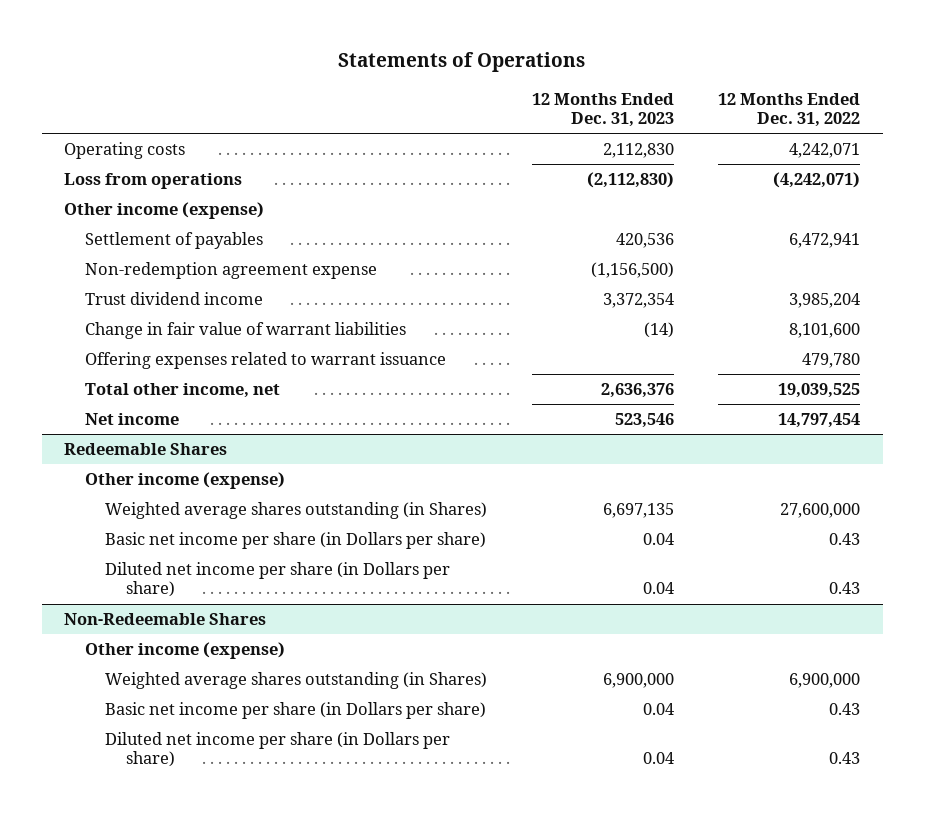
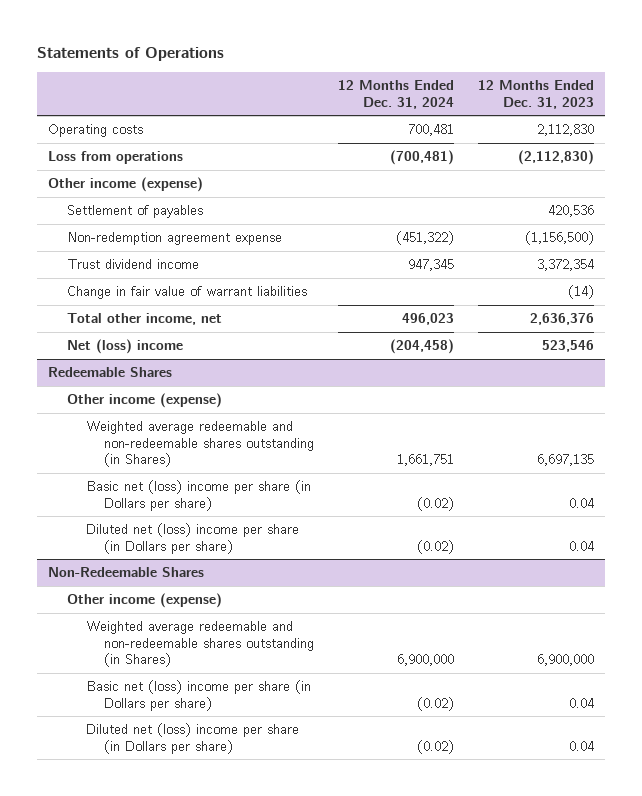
[718,92,861,128] 12 Months Ended Dec. 31, 2022 -> none
none -> [338,80,455,109] 12 Months Ended Dec. 31, 2024
[84,352,446,370] Offering expenses related to warrant issuance -> none
[84,413,179,426] Net income -> [67,339,184,355] Net (loss) income
[105,502,488,520] Weighted average shares outstanding (in Shares) -> [85,421,315,468] Weighted average redeemable and non-redeemable shares outstanding (in Shares)
[105,532,487,550] Basic net income per share (in Dollars per share) -> [85,480,311,511] Basic net (loss) income per share (in Dollars per share)
[105,562,451,598] Diluted net income per share (in Dollars per share) -> [85,523,299,554] Diluted net (loss) income per share (in Dollars per share)
[105,672,488,690] Weighted average shares outstanding (in Shares) -> [85,621,315,668] Weighted average redeemable and non-redeemable shares outstanding (in Shares)
[105,702,487,720] Basic net income per share (in Dollars per share) -> [85,680,311,711] Basic net (loss) income per share (in Dollars per share)
[105,732,451,768] Diluted net income per share (in Dollars per share) -> [85,723,299,754] Diluted net (loss) income per share (in Dollars per share)

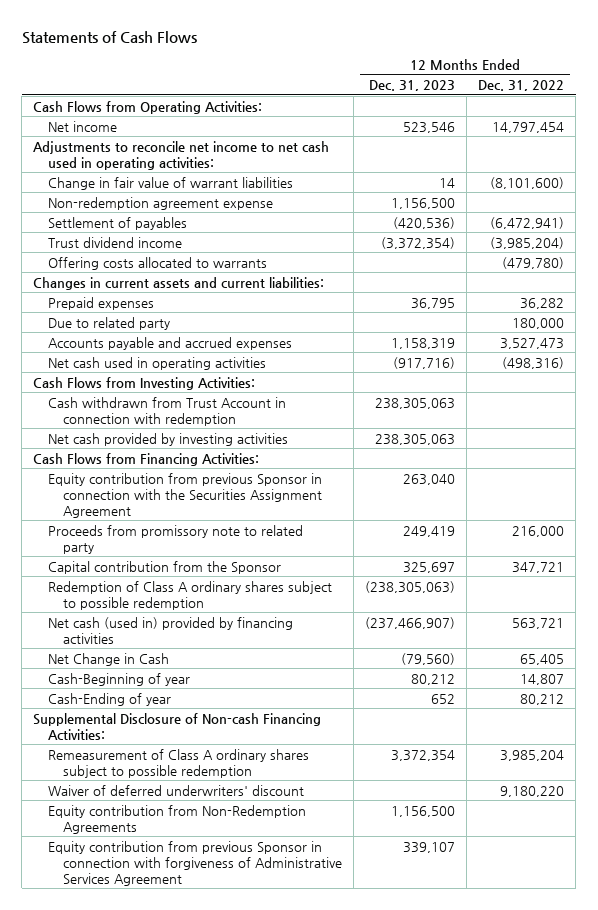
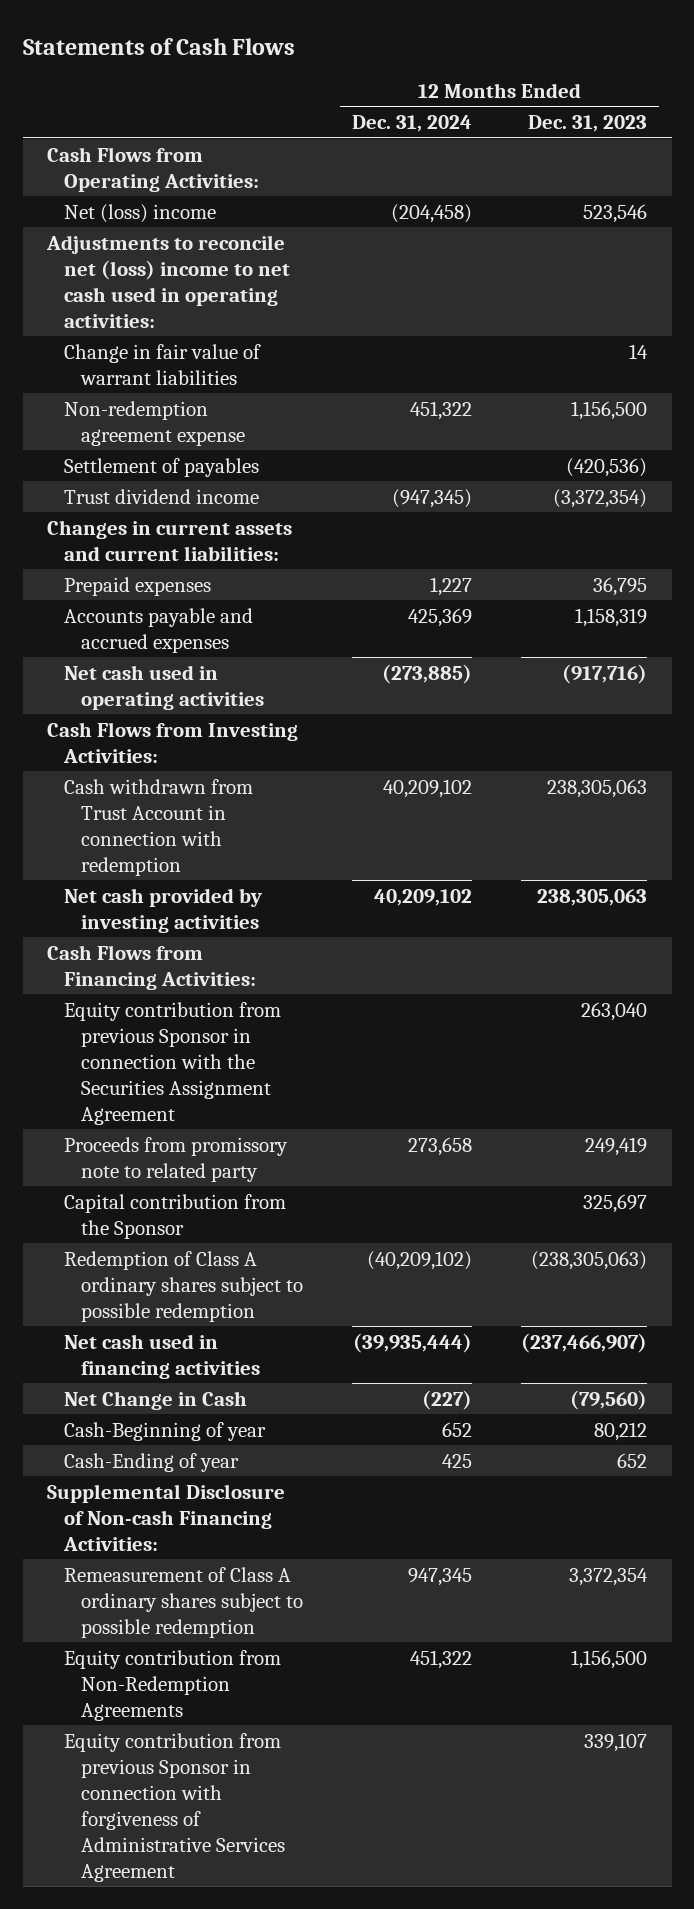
[478,80,565,92] Dec. 31, 2022 -> none
none -> [352,115,473,133] Dec. 31, 2024
[48,120,118,132] Net income -> [64,203,217,223] Net (loss) income
[33,140,330,170] Adjustments to reconcile net income to net cash used in operating activities: -> [46,234,291,328] Adjustments to reconcile net (loss) income to net cash used in operating activities:
[48,256,268,270] Offering costs allocated to warrants -> none
[48,316,171,330] Due to related party -> none
[48,616,294,644] Net cash (used in) provided by financing activities -> [64,1333,261,1379] Net cash used in financing activities
[48,784,305,796] Waiver of deferred underwriters' discount -> none

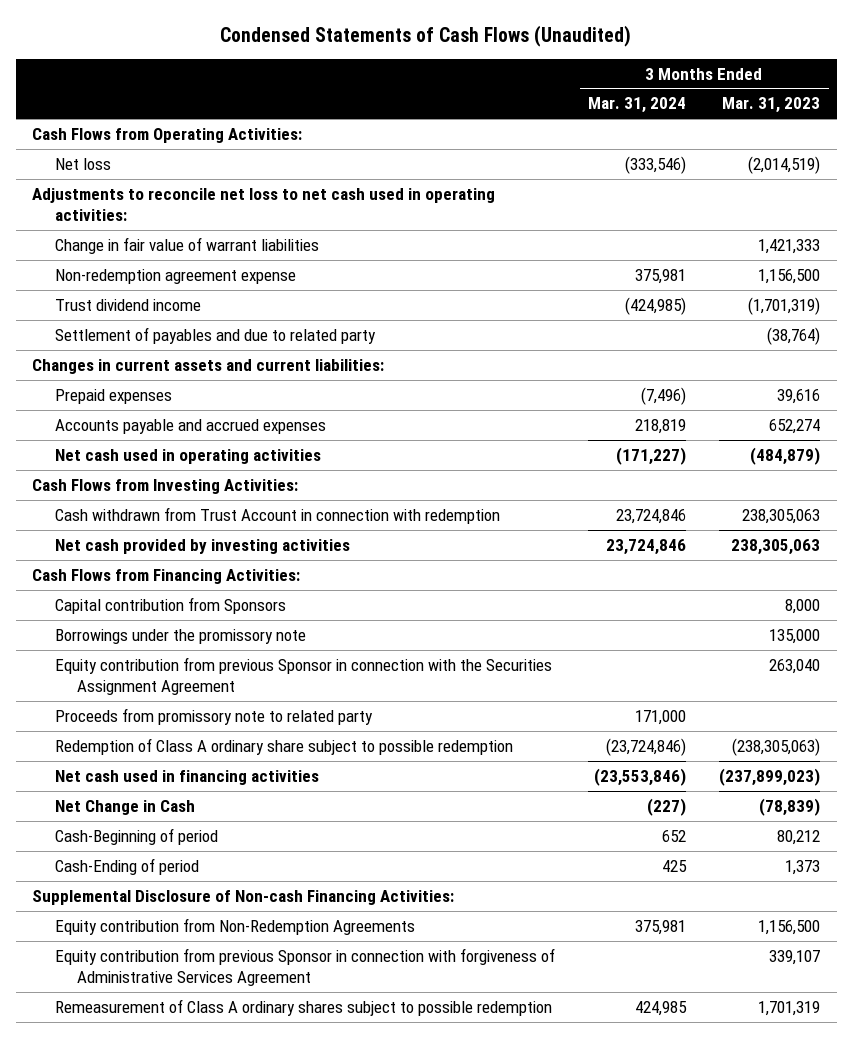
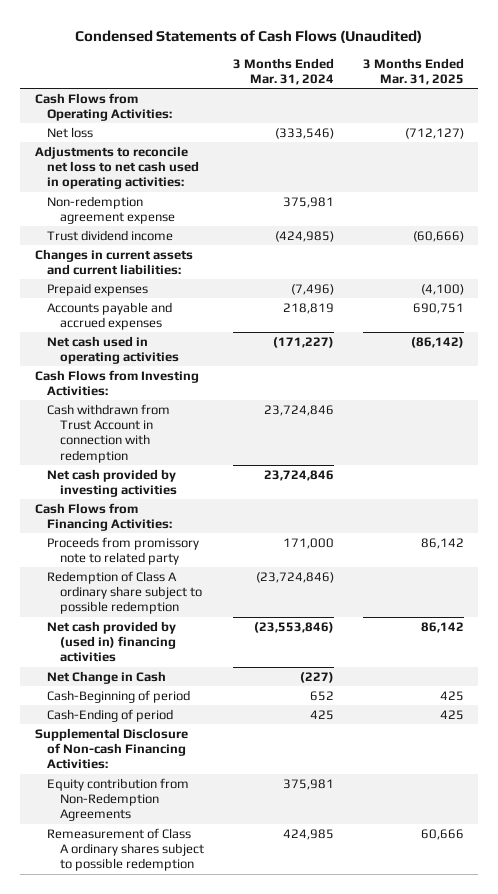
[722,97,821,114] Mar. 31, 2023 -> none
none -> [362,57,464,85] 3 Months Ended Mar. 31, 2025
[54,236,319,254] Change in fair value of warrant liabilities -> none
[54,326,376,344] Settlement of payables and due to related party -> none
[54,596,286,614] Capital contribution from Sponsors -> none
[54,628,306,644] Borrowings under the promissory note -> none
[54,656,552,696] Equity contribution from previous Sponsor in connection with the Securities Assignment Agreement -> none
[54,769,319,785] Net cash used in financing activities -> [47,620,177,663] Net cash provided by (used in) financing activities
[54,947,555,987] Equity contribution from previous Sponsor in connection with forgiveness of Administrative Services Agreement -> none

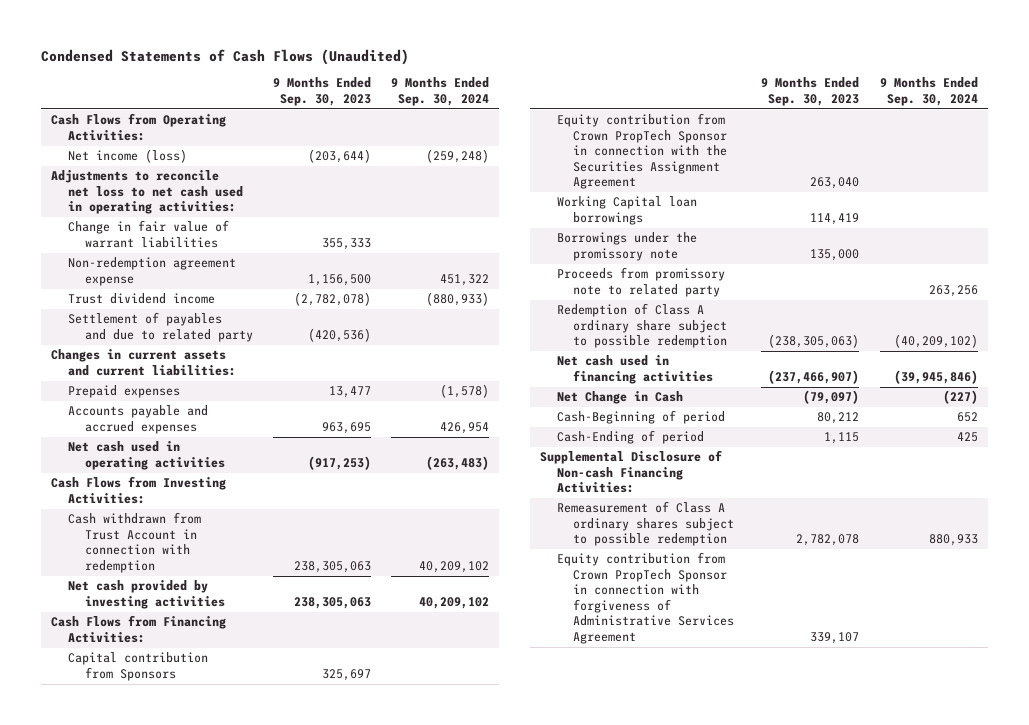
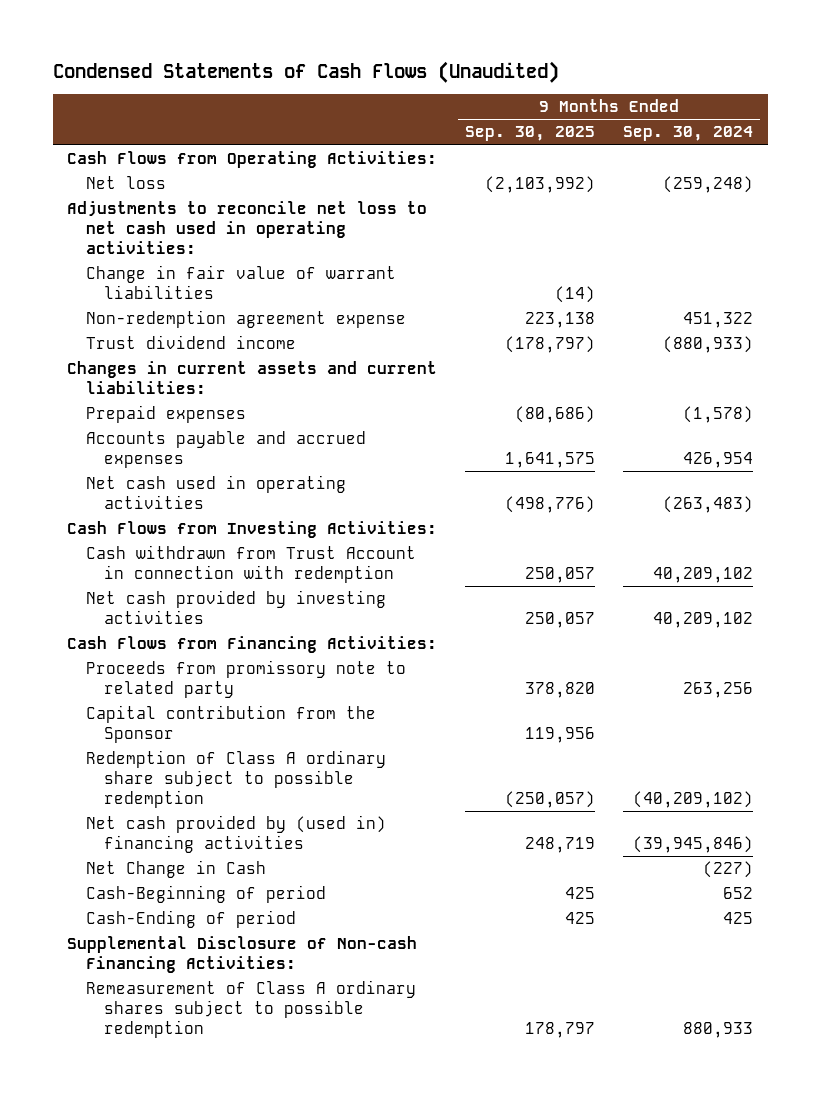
[272,77,371,106] 9 Months Ended Sep. 30, 2023 -> none
none -> [465,126,596,142] Sep. 30, 2025
[68,149,188,164] Net income (loss) -> [85,176,166,190] Net loss
[68,312,253,342] Settlement of payables and due to related party -> none
[68,652,209,681] Capital contribution from Sponsors -> none
[556,113,728,190] Equity contribution from Crown PropTech Sponsor in connection with the Securities Assignment Agreement -> none
[556,196,697,225] Working Capital loan borrowings -> none
[556,232,697,261] Borrowings under the promissory note -> none
none -> [85,705,376,744] Capital contribution from the Sponsor
[556,355,714,384] Net cash used in financing activities -> [85,815,386,854] Net cash provided by (used in) financing activities
[556,552,735,644] Equity contribution from Crown PropTech Sponsor in connection with forgiveness of Administrative Services Agreement -> none

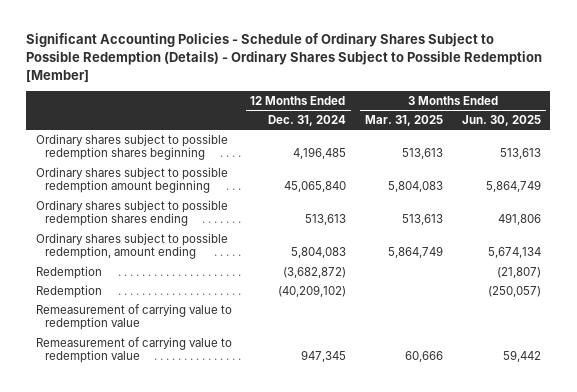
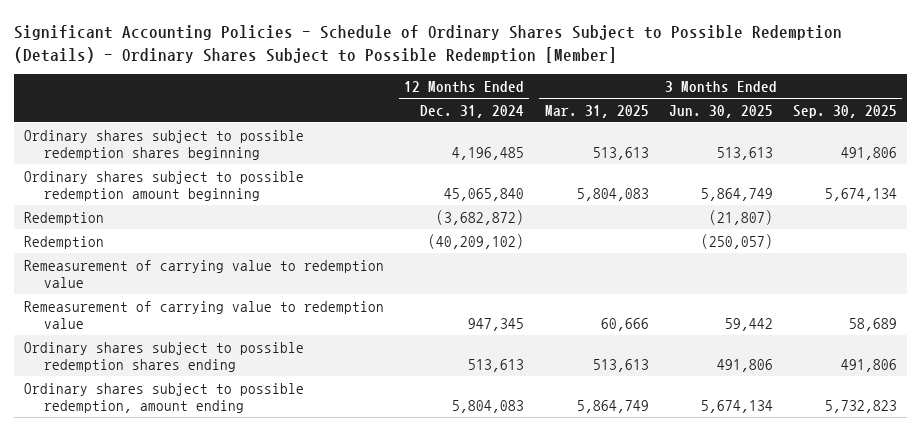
none -> [792,104,897,118] Sep. 30, 2025
[35,199,228,227] Ordinary shares subject to possible redemption shares ending -> [24,341,305,373] Ordinary shares subject to possible redemption shares ending
[35,232,228,260] Ordinary shares subject to possible redemption, amount ending -> [24,382,305,414] Ordinary shares subject to possible redemption, amount ending

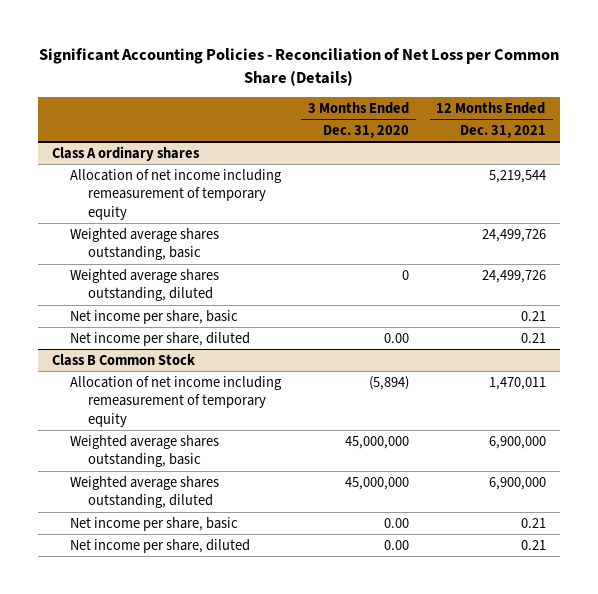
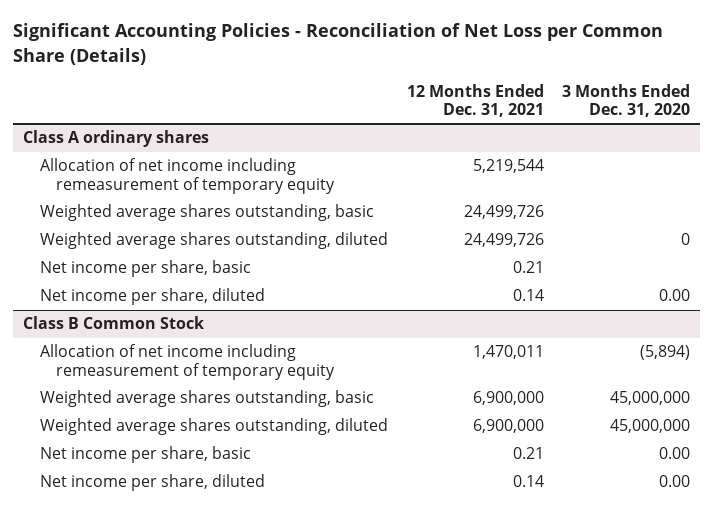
[520,332,546,343] 0.21 -> [512,289,544,302] 0.14
[520,539,546,550] 0.21 -> [512,475,544,488] 0.14

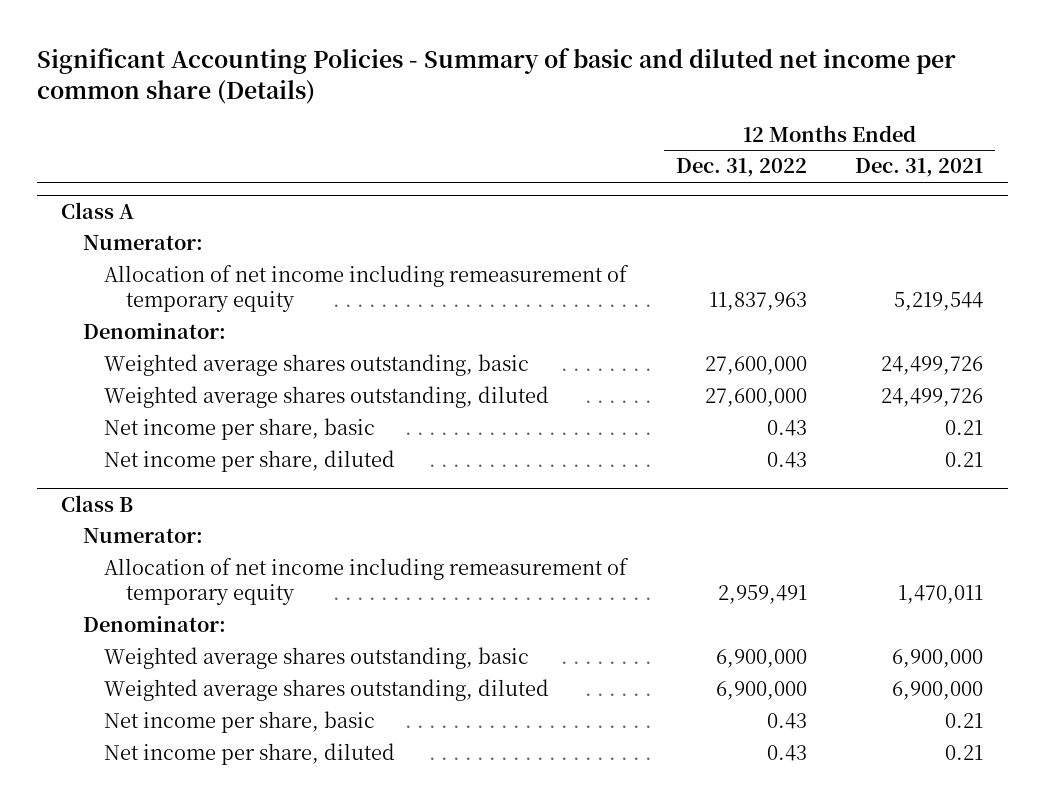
[13,23,664,65] Significant Accounting Policies - Reconciliation of Net Loss per Common Share (Details) -> [36,47,956,104] Significant Accounting Policies - Summary of basic and diluted net income per common share (Details)
[562,83,691,118] 3 Months Ended Dec. 31, 2020 -> none
none -> [675,158,807,178] Dec. 31, 2022
[22,130,209,148] Class A ordinary shares -> [60,201,134,219] Class A
none -> [82,235,203,251] Numerator:
none -> [82,323,226,340] Denominator:
[512,289,544,302] 0.14 -> [945,452,984,468] 0.21
[22,316,204,330] Class B Common Stock -> [60,494,133,512] Class B
none -> [82,528,203,544] Numerator:
none -> [82,616,226,633] Denominator:
[512,475,544,488] 0.14 -> [945,745,984,761] 0.21

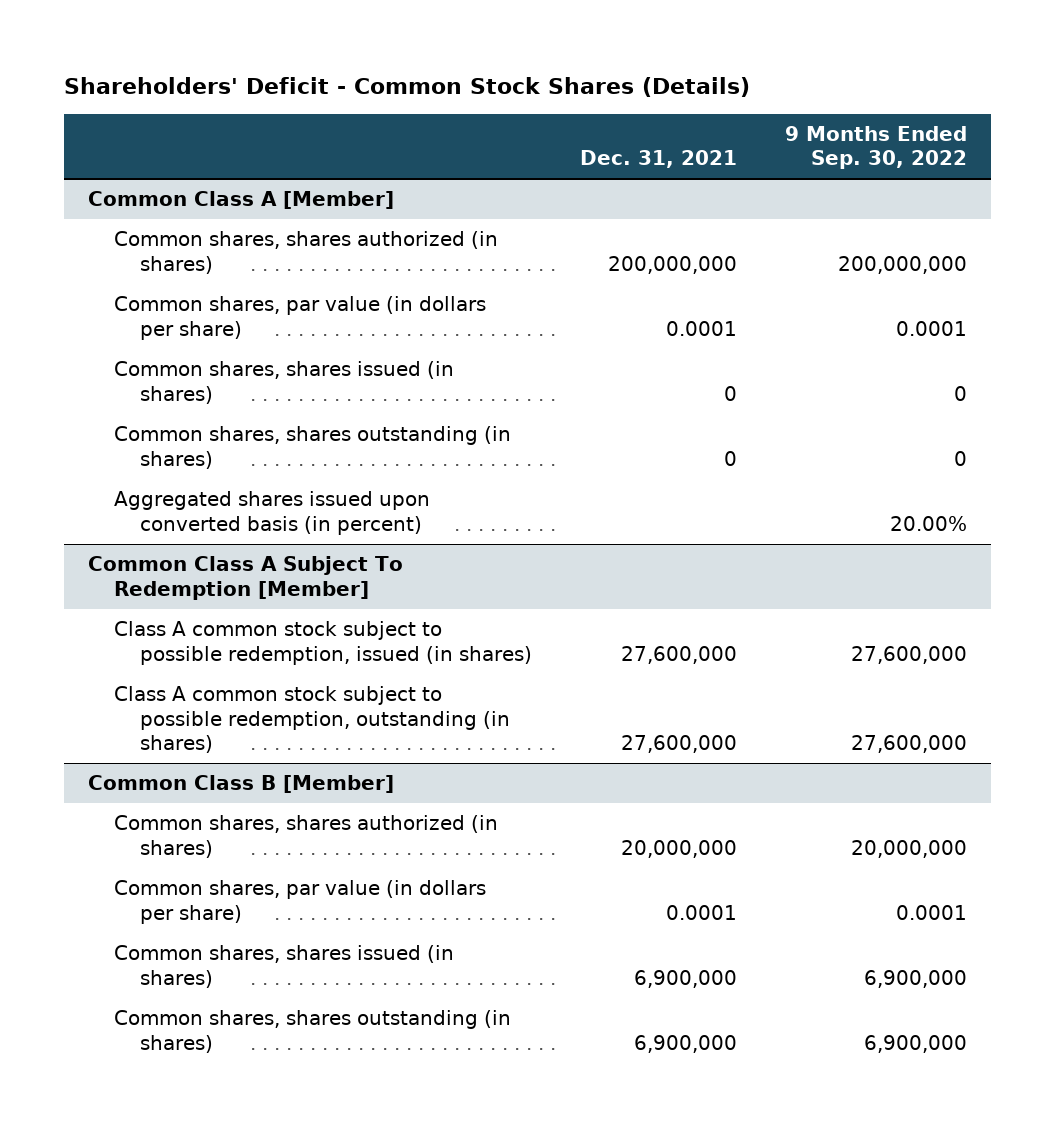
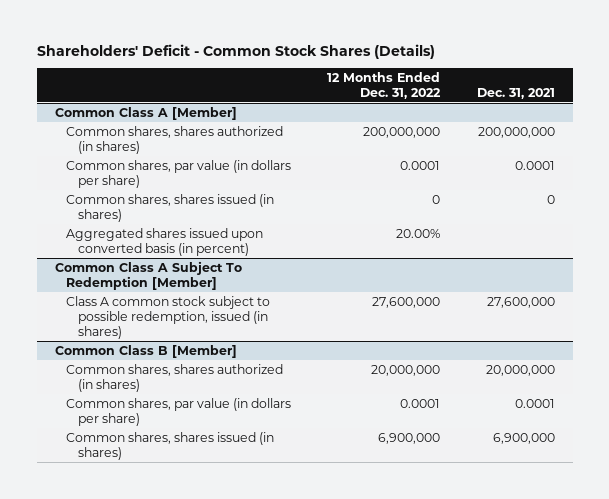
[785,125,968,170] 9 Months Ended Sep. 30, 2022 -> none
none -> [327,71,442,99] 12 Months Ended Dec. 31, 2022
[114,426,512,469] Common shares, shares outstanding (in shares) -> none
[114,686,510,754] Class A common stock subject to possible redemption, outstanding (in shares) -> none
[114,1010,512,1053] Common shares, shares outstanding (in shares) -> none

